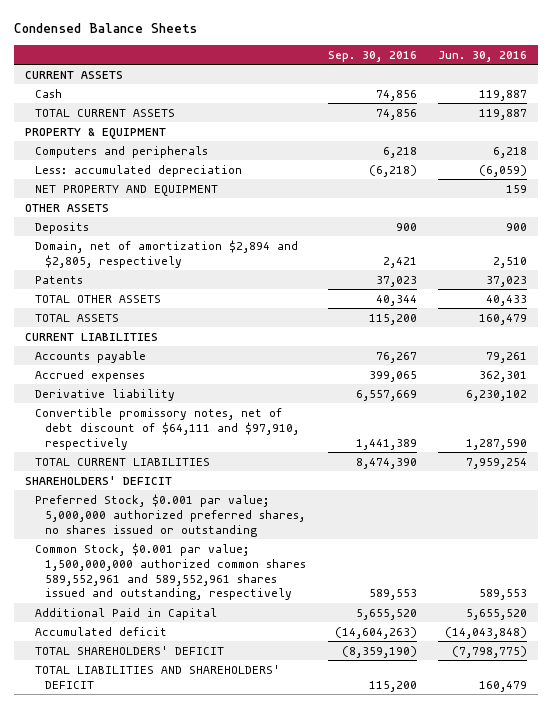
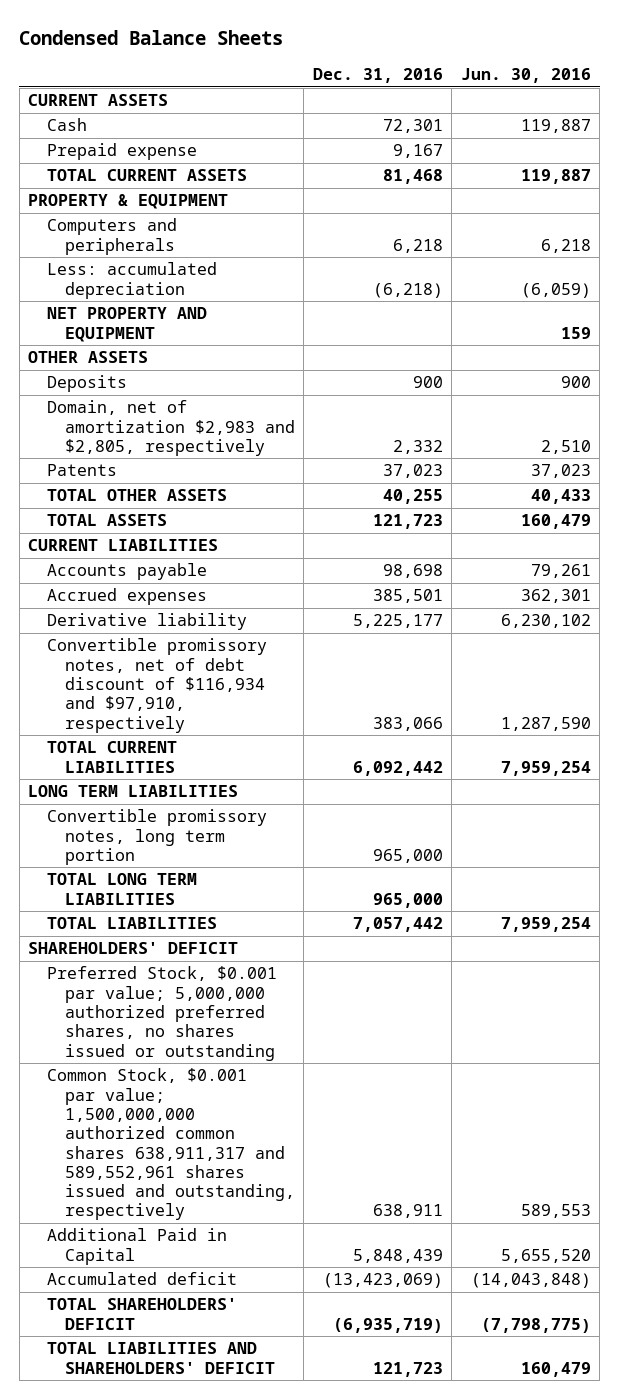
[327,50,417,62] Sep. 30, 2016 -> none
none -> [312,68,443,84] Dec. 31, 2016
none -> [46,143,197,161] Prepaid expense
[34,239,298,268] Domain, net of amortization $2,894 and $2,805, respectively -> [46,400,296,456] Domain, net of amortization $2,983 and $2,805, respectively
[34,407,299,450] Convertible promissory notes, net of debt discount of $64,111 and $97,910, respectively -> [46,638,267,733] Convertible promissory notes, net of debt discount of $116,934 and $97,910, respectively
none -> [28,785,239,798] LONG TERM LIABILITIES
none -> [46,809,267,865] Convertible promissory notes, long term portion
none -> [46,873,197,905] TOTAL LONG TERM LIABILITIES
none -> [46,917,217,930] TOTAL LIABILITIES
[34,542,306,601] Common Stock, $0.001 par value; 1,500,000,000 authorized common shares 589,552,961 and 589,552,961 shares issued and outstanding, respectively -> [46,1068,296,1221] Common Stock, $0.001 par value; 1,500,000,000 authorized common shares 638,911,317 and 589,552,961 shares issued and outstanding, respectively

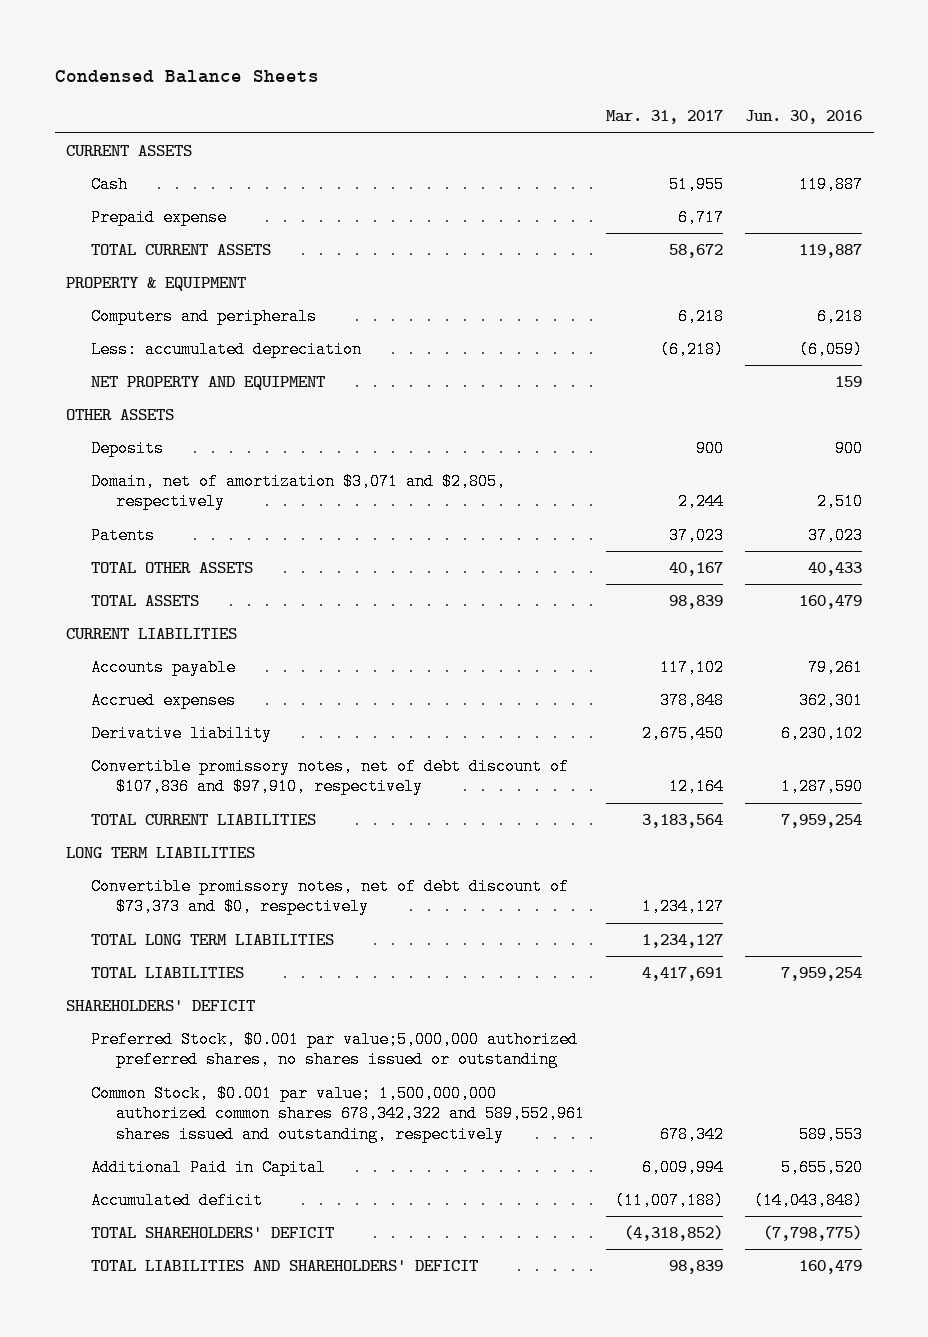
[312,68,443,84] Dec. 31, 2016 -> none
none -> [606,110,724,125] Mar. 31, 2017
[46,400,296,456] Domain, net of amortization $2,983 and $2,805, respectively -> [90,472,506,511] Domain, net of amortization $3,071 and $2,805, respectively
[46,638,267,733] Convertible promissory notes, net of debt discount of $116,934 and $97,910, respectively -> [90,757,569,796] Convertible promissory notes, net of debt discount of $107,836 and $97,910, respectively
[46,809,267,865] Convertible promissory notes, long term portion -> [90,877,569,916] Convertible promissory notes, net of debt discount of $73,373 and $0, respectively
[46,966,277,1061] Preferred Stock, $0.001 par value; 5,000,000 authorized preferred shares, no shares issued or outstanding -> [90,1030,578,1069] Preferred Stock, $0.001 par value;5,000,000 authorized preferred shares, no shares issued or outstanding
[46,1068,296,1221] Common Stock, $0.001 par value; 1,500,000,000 authorized common shares 638,911,317 and 589,552,961 shares issued and outstanding, respectively -> [90,1084,585,1144] Common Stock, $0.001 par value; 1,500,000,000 authorized common shares 678,342,322 and 589,552,961 shares issued and outstanding, respectively

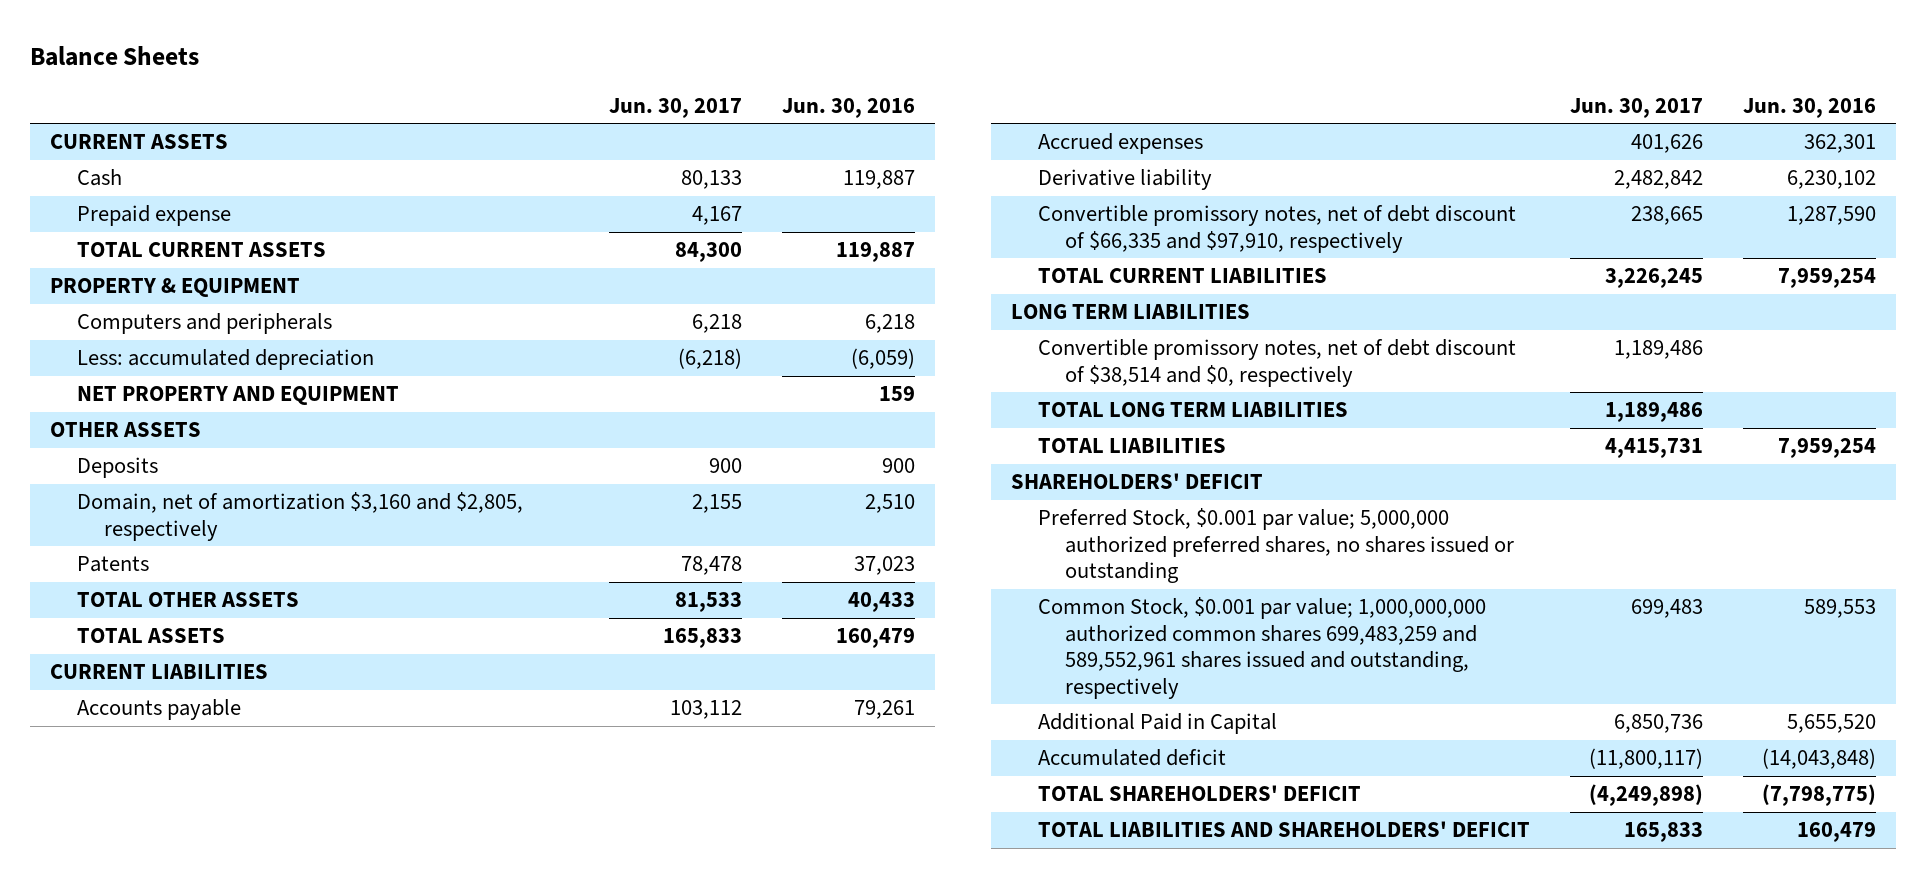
[54,69,319,83] Condensed Balance Sheets -> [30,45,200,66] Balance Sheets
[606,110,724,125] Mar. 31, 2017 -> none
none -> [609,97,743,118] Jun. 30, 2017
[90,472,506,511] Domain, net of amortization $3,071 and $2,805, respectively -> [77,492,524,541] Domain, net of amortization $3,160 and $2,805, respectively
[90,757,569,796] Convertible promissory notes, net of debt discount of $107,836 and $97,910, respectively -> [1038,205,1517,253] Convertible promissory notes, net of debt discount of $66,335 and $97,910, respectively
[90,877,569,916] Convertible promissory notes, net of debt discount of $73,373 and $0, respectively -> [1038,339,1517,387] Convertible promissory notes, net of debt discount of $38,514 and $0, respectively
[90,1030,578,1069] Preferred Stock, $0.001 par value;5,000,000 authorized preferred shares, no shares issued or outstanding -> [1038,508,1515,584] Preferred Stock, $0.001 par value; 5,000,000 authorized preferred shares, no shares issued or outstanding
[90,1084,585,1144] Common Stock, $0.001 par value; 1,500,000,000 authorized common shares 678,342,322 and 589,552,961 shares issued and outstanding, respectively -> [1038,597,1487,699] Common Stock, $0.001 par value; 1,000,000,000 authorized common shares 699,483,259 and 589,552,961 shares issued and outstanding, respectively

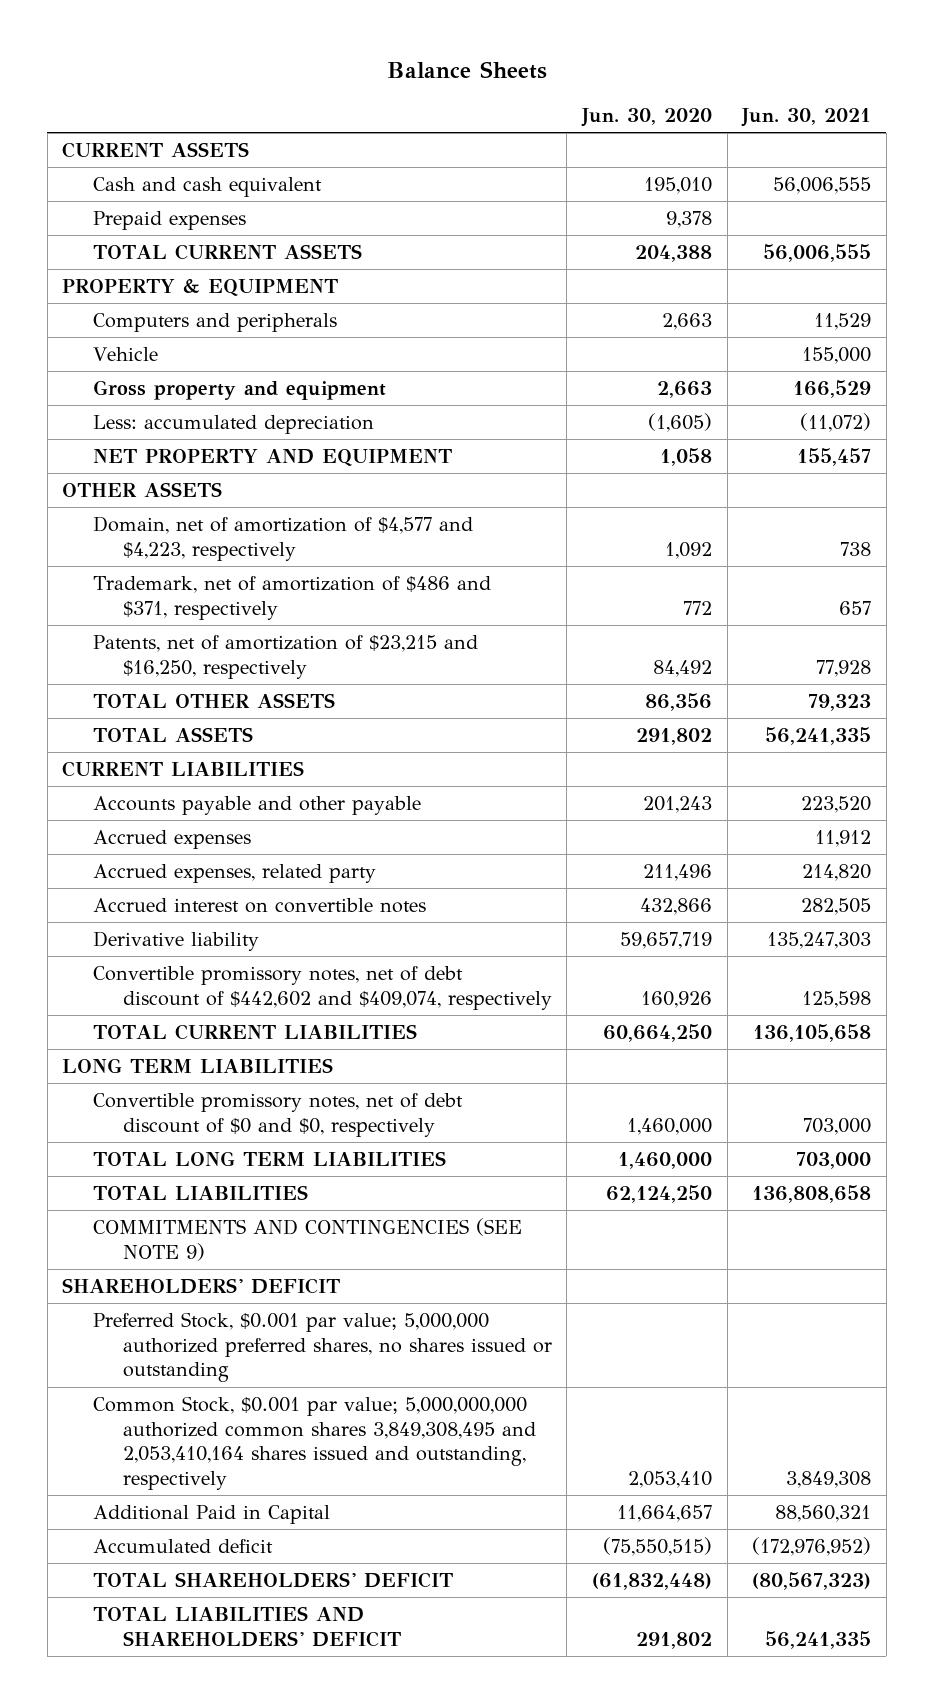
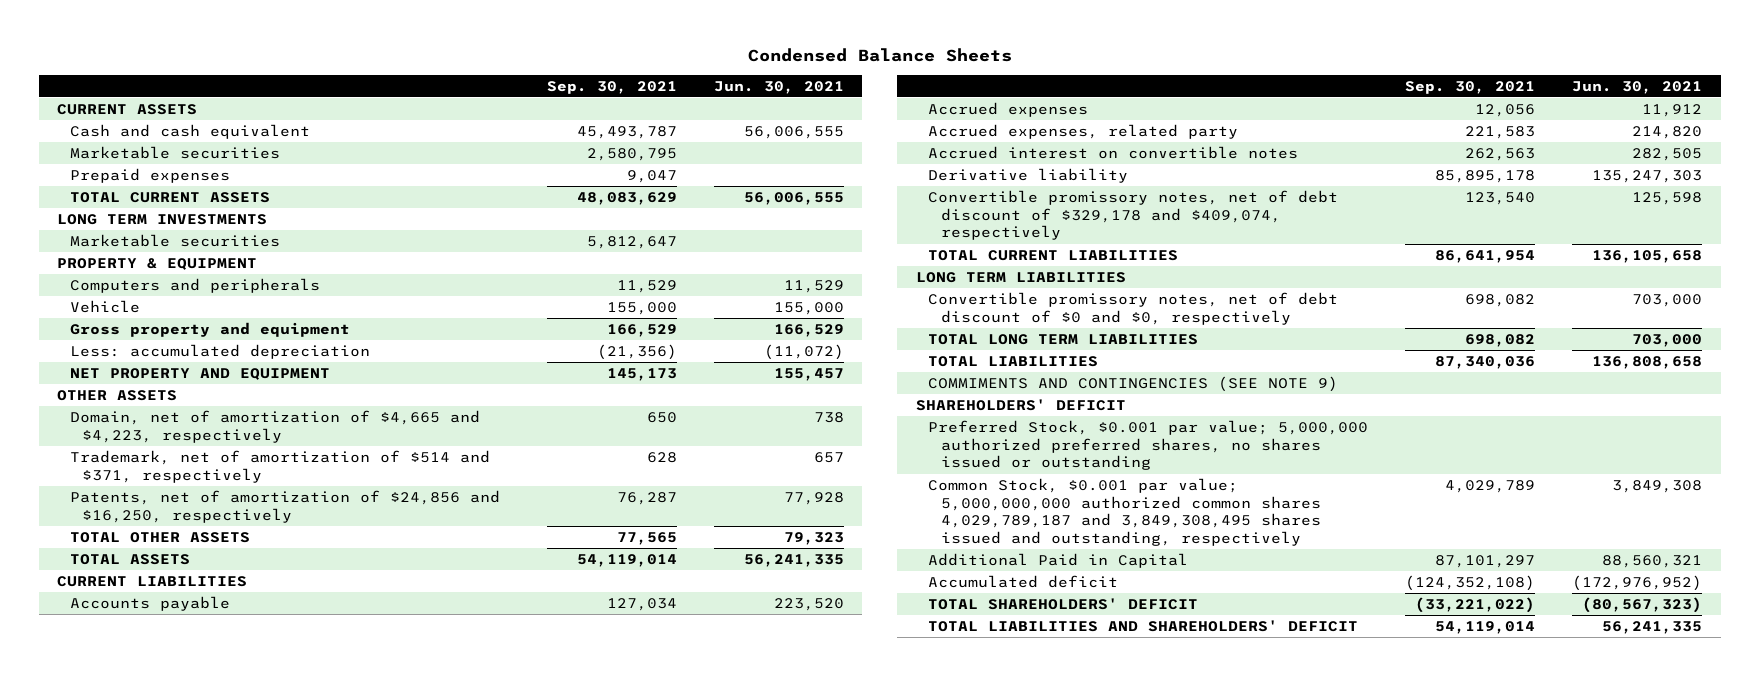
[386,61,547,80] Balance Sheets -> [747,47,1012,62] Condensed Balance Sheets
[581,108,713,128] Jun. 30, 2020 -> none
none -> [546,80,677,94] Sep. 30, 2021
none -> [69,146,280,160] Marketable securities
none -> [57,214,268,226] LONG TERM INVESTMENTS
none -> [69,234,280,248] Marketable securities
[92,515,473,561] Domain, net of amortization of $4,577 and $4,223, respectively -> [69,410,480,443] Domain, net of amortization of $4,665 and $4,223, respectively
[92,575,491,620] Trademark, net of amortization of $486 and $371, respectively -> [69,450,490,483] Trademark, net of amortization of $514 and $371, respectively
[92,634,478,679] Patents, net of amortization of $23,215 and $16,250, respectively -> [69,490,500,523] Patents, net of amortization of $24,856 and $16,250, respectively
[92,795,421,815] Accounts payable and other payable -> [69,596,230,612] Accounts payable
[92,965,552,1010] Convertible promissory notes, net of debt discount of $442,602 and $409,074, respectively -> [928,190,1339,241] Convertible promissory notes, net of debt discount of $329,178 and $409,074, respectively
[92,1217,522,1261] COMMITMENTS AND CONTINGENCIES (SEE NOTE 9) -> [928,376,1339,393] COMMIMENTS AND CONTINGENCIES (SEE NOTE 9)
[92,1395,536,1491] Common Stock, $0.001 par value; 5,000,000,000 authorized common shares 3,849,308,495 and 2,053,410,164 shares issued and outstanding, respectively -> [928,478,1321,547] Common Stock, $0.001 par value; 5,000,000,000 authorized common shares 4,029,789,187 and 3,849,308,495 shares issued and outstanding, respectively

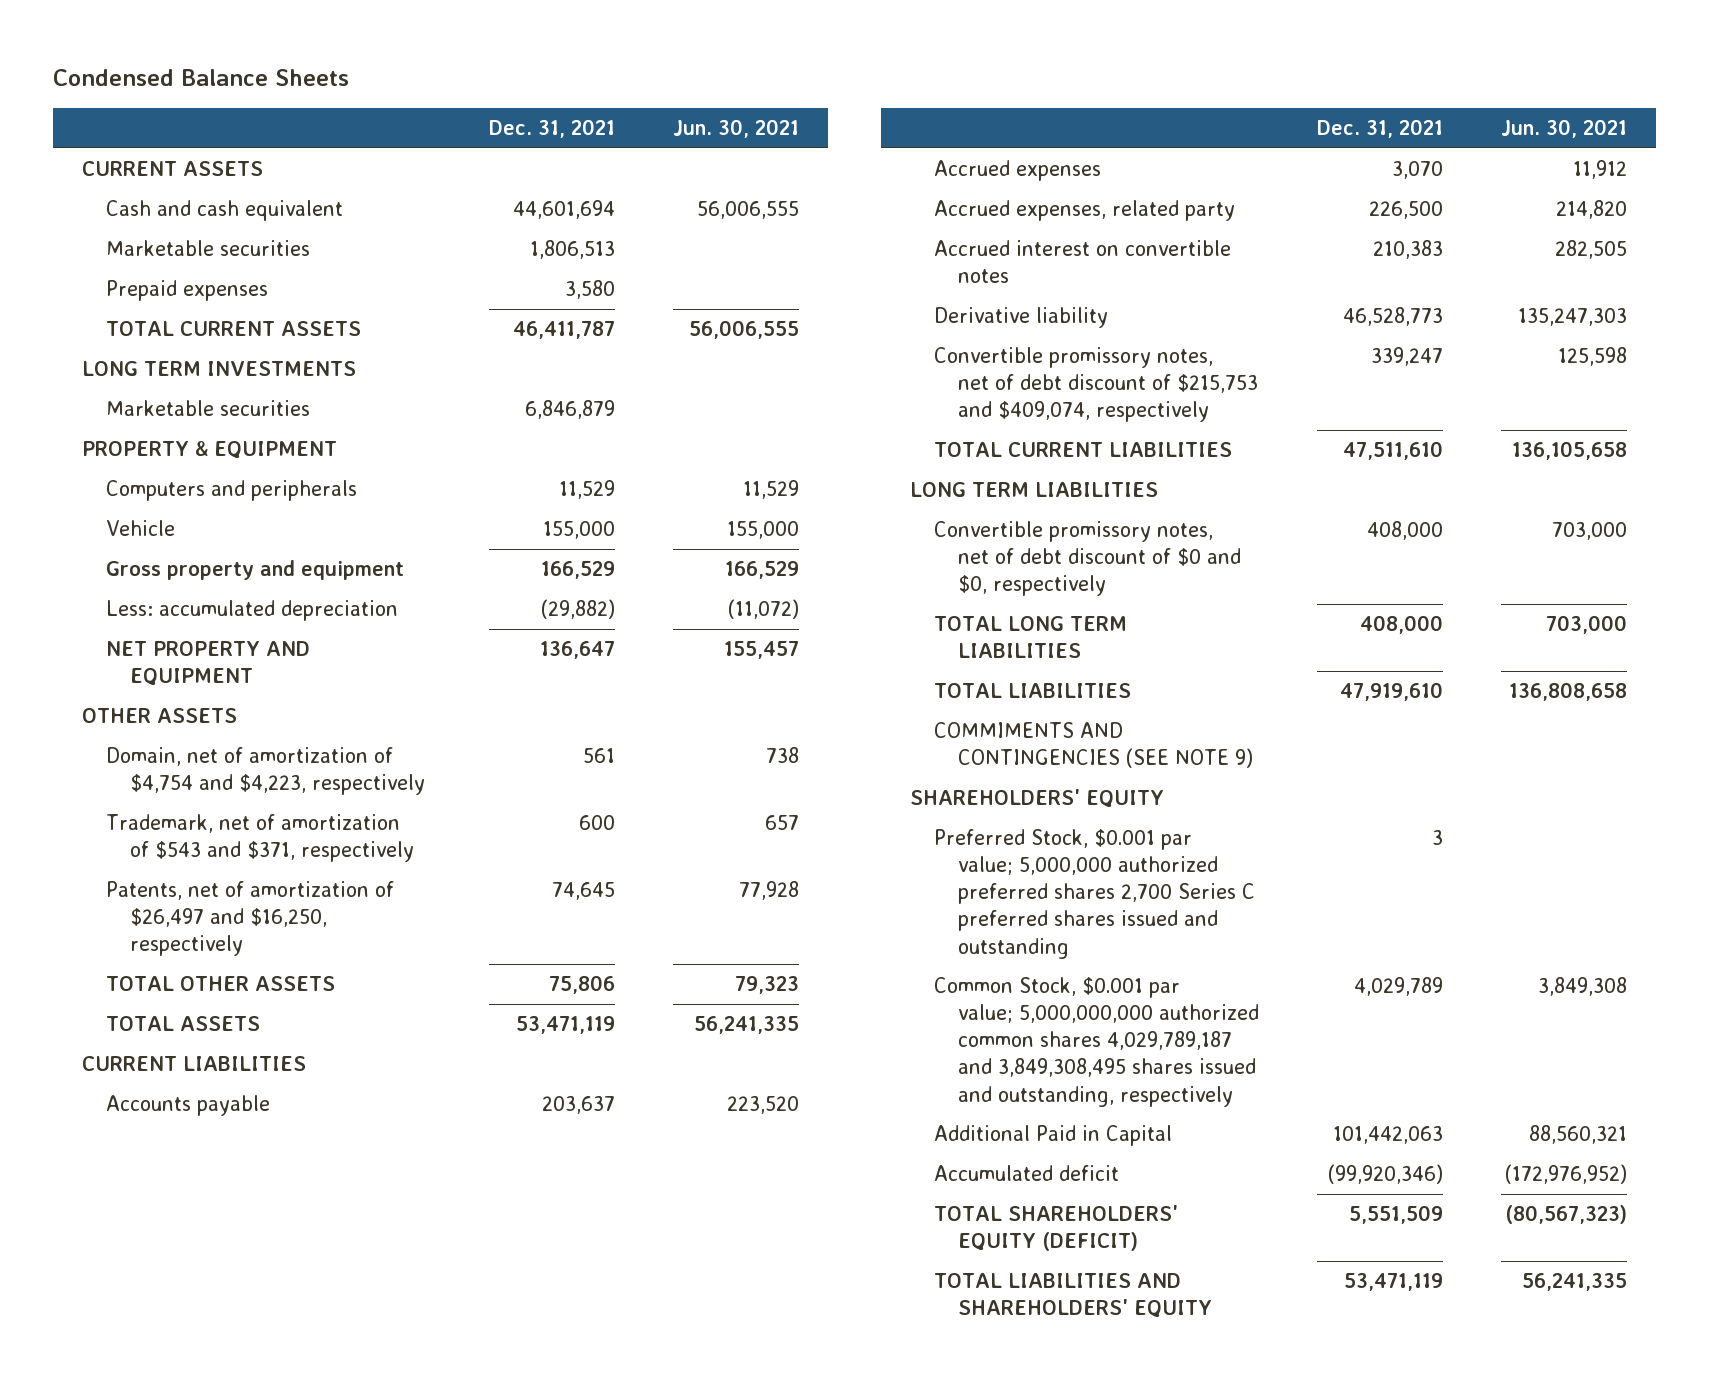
[546,80,677,94] Sep. 30, 2021 -> none
none -> [489,118,616,138] Dec. 31, 2021
[69,410,480,443] Domain, net of amortization of $4,665 and $4,223, respectively -> [106,747,426,796] Domain, net of amortization of $4,754 and $4,223, respectively
[69,450,490,483] Trademark, net of amortization of $514 and $371, respectively -> [106,814,415,863] Trademark, net of amortization of $543 and $371, respectively
[69,490,500,523] Patents, net of amortization of $24,856 and $16,250, respectively -> [106,881,395,957] Patents, net of amortization of $26,497 and $16,250, respectively
[928,190,1339,241] Convertible promissory notes, net of debt discount of $329,178 and $409,074, respectively -> [934,347,1259,423] Convertible promissory notes, net of debt discount of $215,753 and $409,074, respectively
[915,399,1126,412] SHAREHOLDERS' DEFICIT -> [909,789,1164,809] SHAREHOLDERS' EQUITY
[928,420,1369,471] Preferred Stock, $0.001 par value; 5,000,000 authorized preferred shares, no shares issued or outstanding -> [934,829,1256,959] Preferred Stock, $0.001 par value; 5,000,000 authorized preferred shares 2,700 Series C preferred shares issued and outstanding
[928,598,1199,611] TOTAL SHAREHOLDERS' DEFICIT -> [934,1205,1179,1252] TOTAL SHAREHOLDERS' EQUITY (DEFICIT)
[928,620,1359,633] TOTAL LIABILITIES AND SHAREHOLDERS' DEFICIT -> [934,1273,1213,1319] TOTAL LIABILITIES AND SHAREHOLDERS' EQUITY

